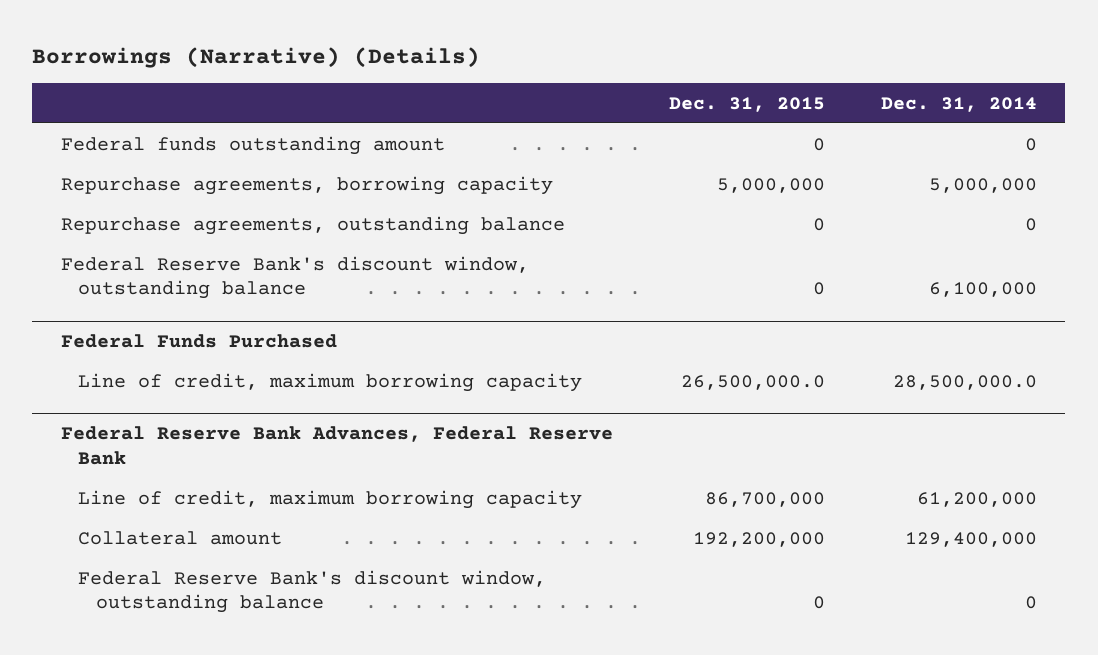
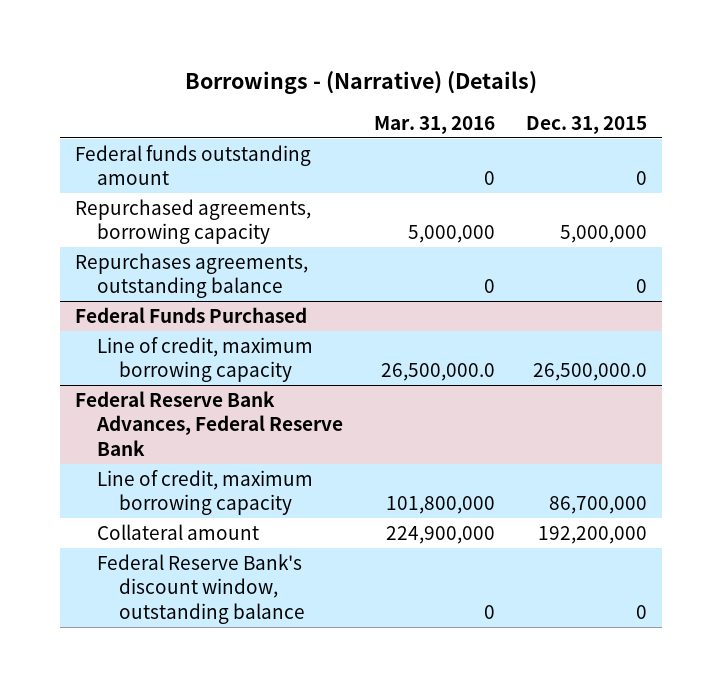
[32,47,481,69] Borrowings (Narrative) (Details) -> [184,71,537,95] Borrowings - (Narrative) (Details)
[881,96,1038,112] Dec. 31, 2014 -> none
none -> [373,115,495,134] Mar. 31, 2016
[60,255,529,300] Federal Reserve Bank's discount window, outstanding balance -> none
[60,175,553,195] Repurchase agreements, borrowing capacity -> [75,198,312,245] Repurchased agreements, borrowing capacity
[60,215,565,235] Repurchase agreements, outstanding balance -> [75,252,309,299] Repurchases agreements, outstanding balance

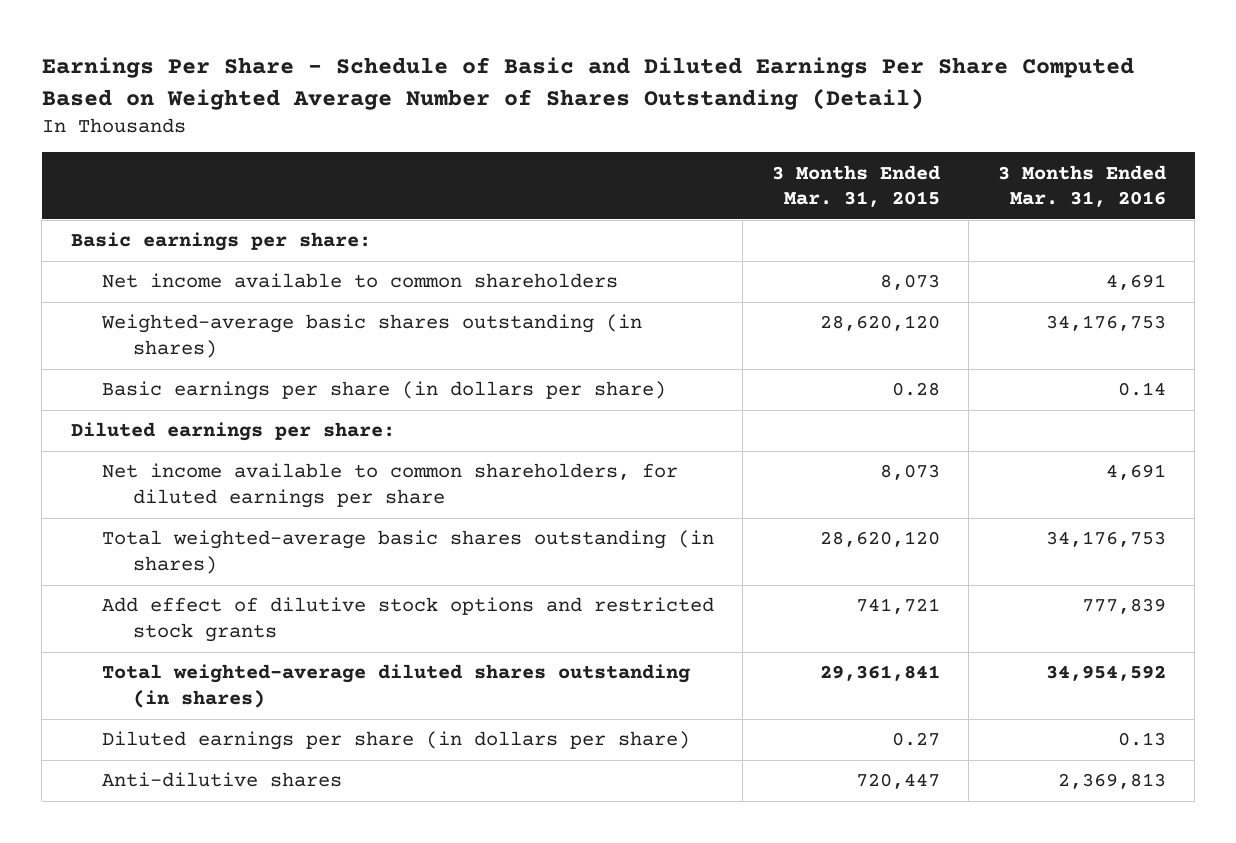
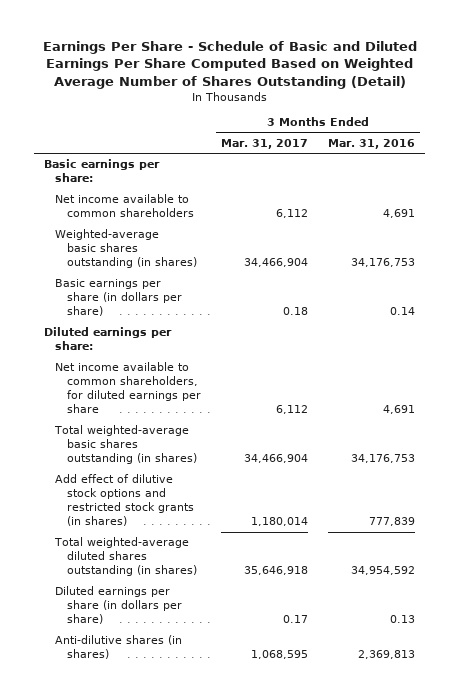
[771,164,940,208] 3 Months Ended Mar. 31, 2015 -> none
none -> [220,138,308,149] Mar. 31, 2017
[101,597,714,643] Add effect of dilutive stock options and restricted stock grants -> [55,474,194,527] Add effect of dilutive stock options and restricted stock grants (in shares)
[101,772,342,788] Anti-dilutive shares -> [55,635,183,660] Anti-dilutive shares (in shares)

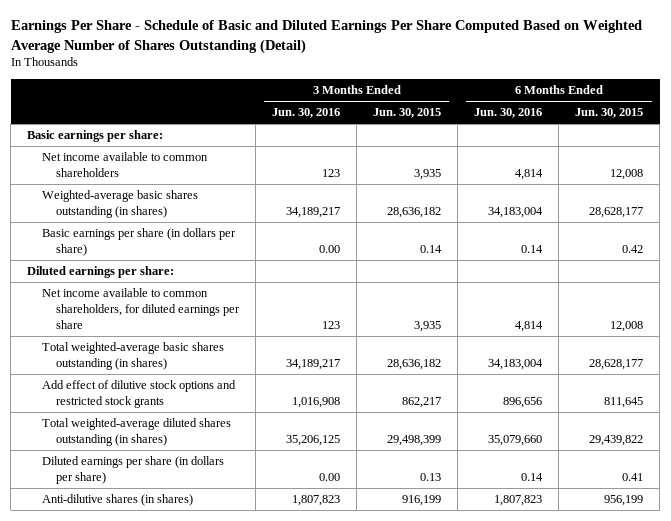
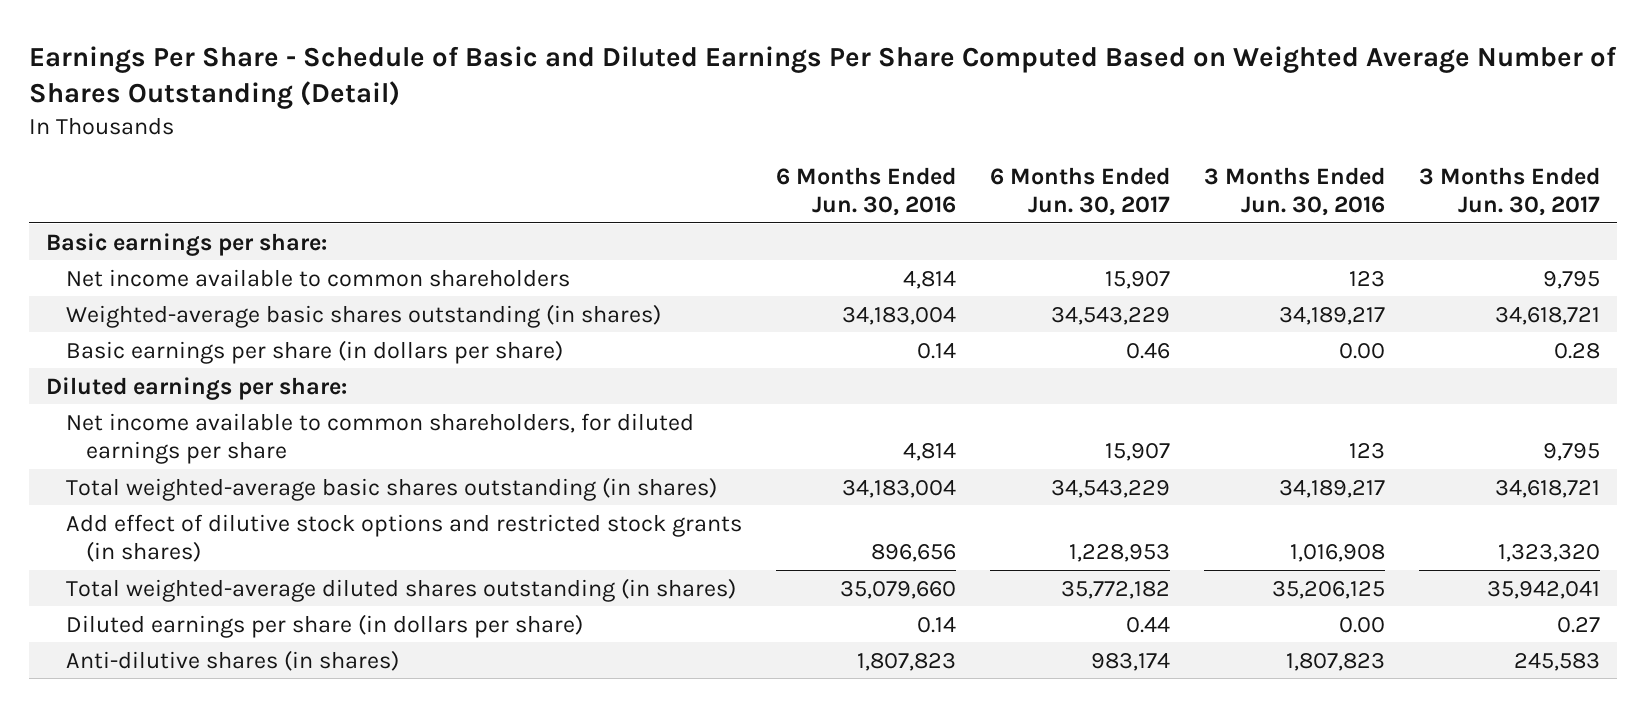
[373,108,442,119] Jun. 30, 2015 -> none
[575,108,644,119] Jun. 30, 2015 -> none
none -> [989,166,1170,217] 6 Months Ended Jun. 30, 2017
none -> [1418,166,1600,217] 3 Months Ended Jun. 30, 2017
[41,380,236,409] Add effect of dilutive stock options and restricted stock grants -> [66,513,743,562] Add effect of dilutive stock options and restricted stock grants (in shares)

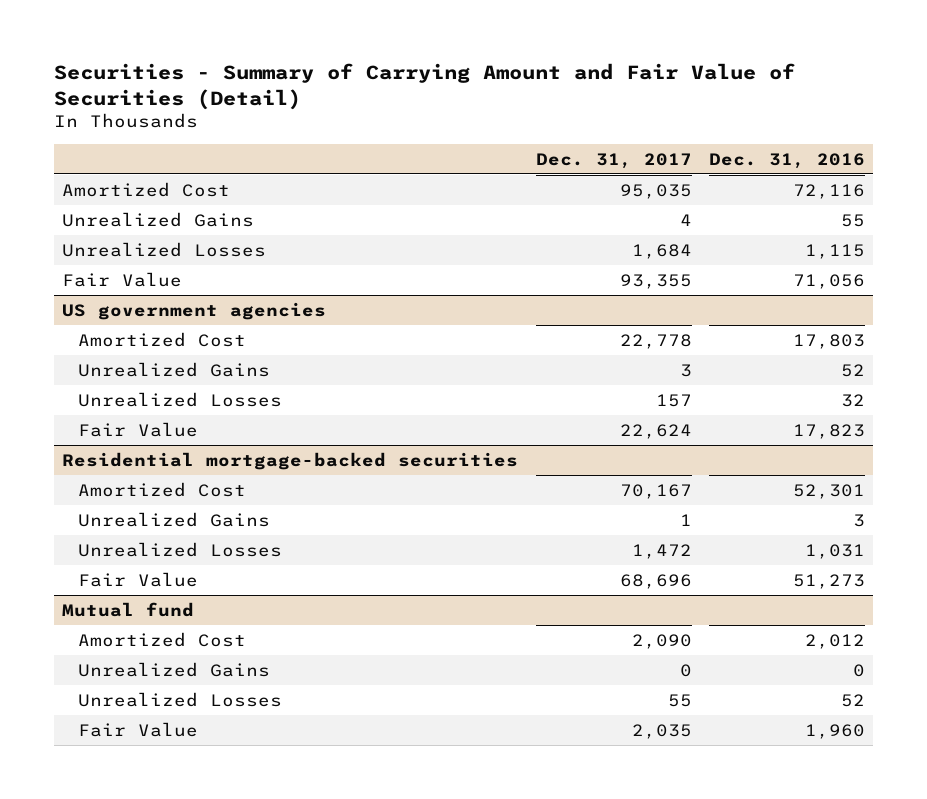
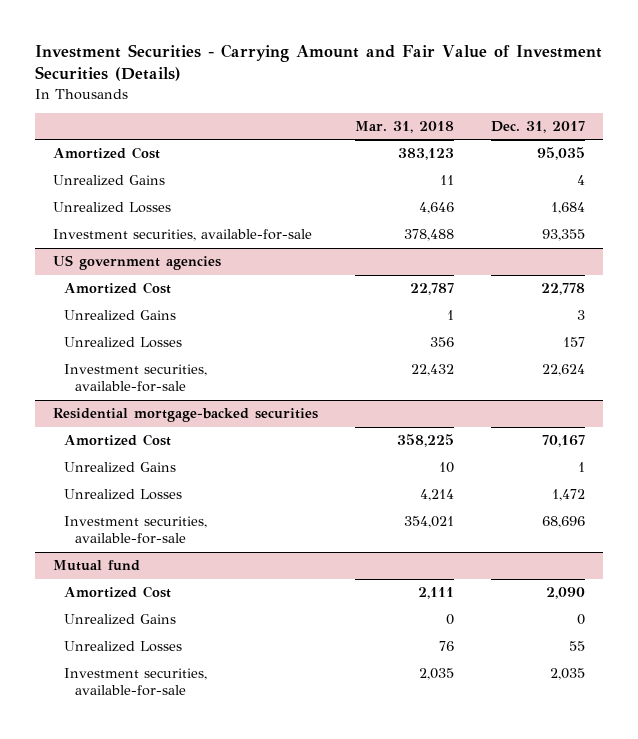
[53,63,795,110] Securities - Summary of Carrying Amount and Fair Value of Securities (Detail) -> [34,44,602,82] Investment Securities - Carrying Amount and Fair Value of Investment Securities (Details)
[708,152,865,169] Dec. 31, 2016 -> none
none -> [354,121,454,134] Mar. 31, 2018
[62,271,183,287] Fair Value -> [53,229,313,242] Investment securities, available-for-sale
[78,421,199,437] Fair Value -> [64,364,208,393] Investment securities, available-for-sale
[78,571,199,587] Fair Value -> [64,516,208,545] Investment securities, available-for-sale
[78,721,199,737] Fair Value -> [64,668,208,697] Investment securities, available-for-sale

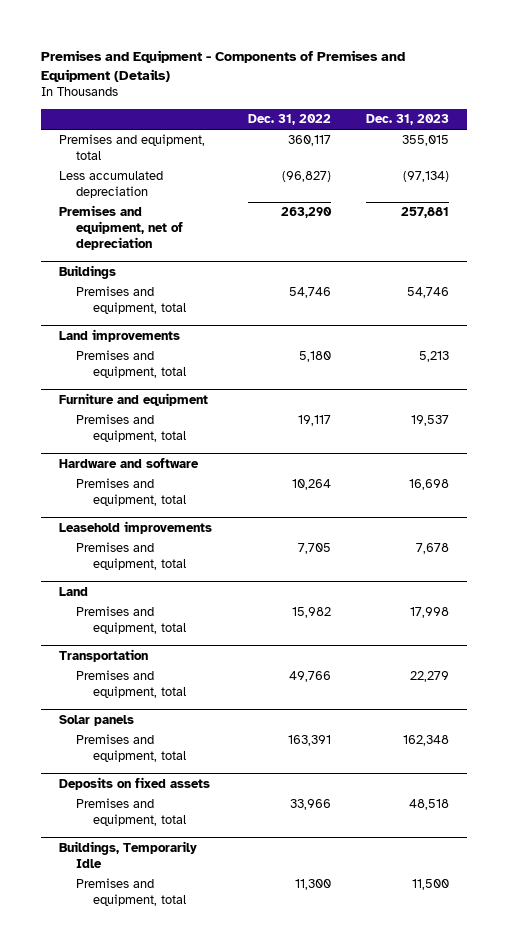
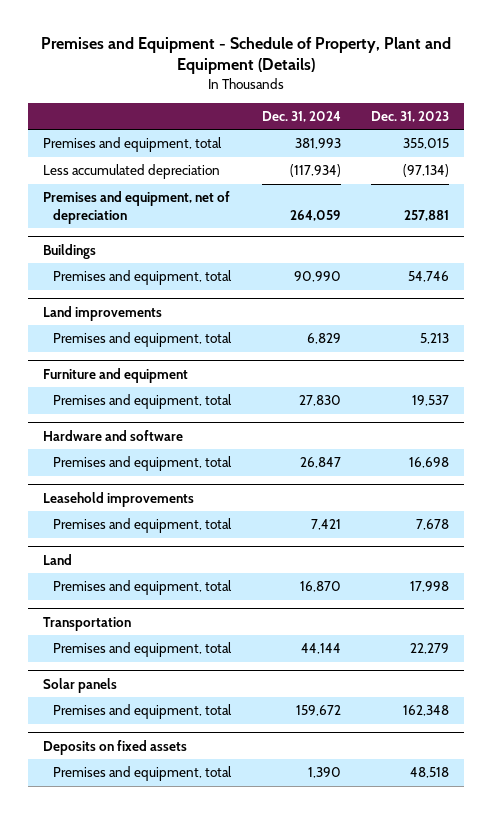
[41,49,406,82] Premises and Equipment - Components of Premises and Equipment (Details) -> [41,37,452,75] Premises and Equipment - Schedule of Property, Plant and Equipment (Details)
[247,114,331,126] Dec. 31, 2022 -> none
none -> [261,110,341,122] Dec. 31, 2024
[59,841,198,869] Buildings, Temporarily Idle -> none
[76,878,186,907] Premises and equipment, total -> none

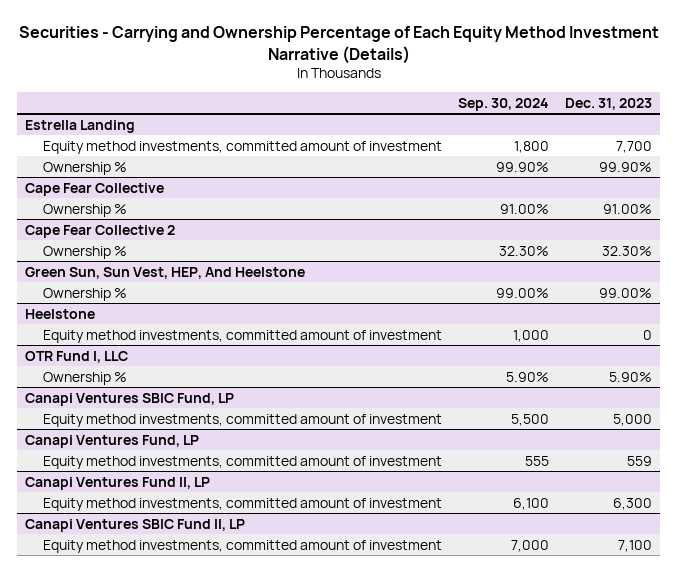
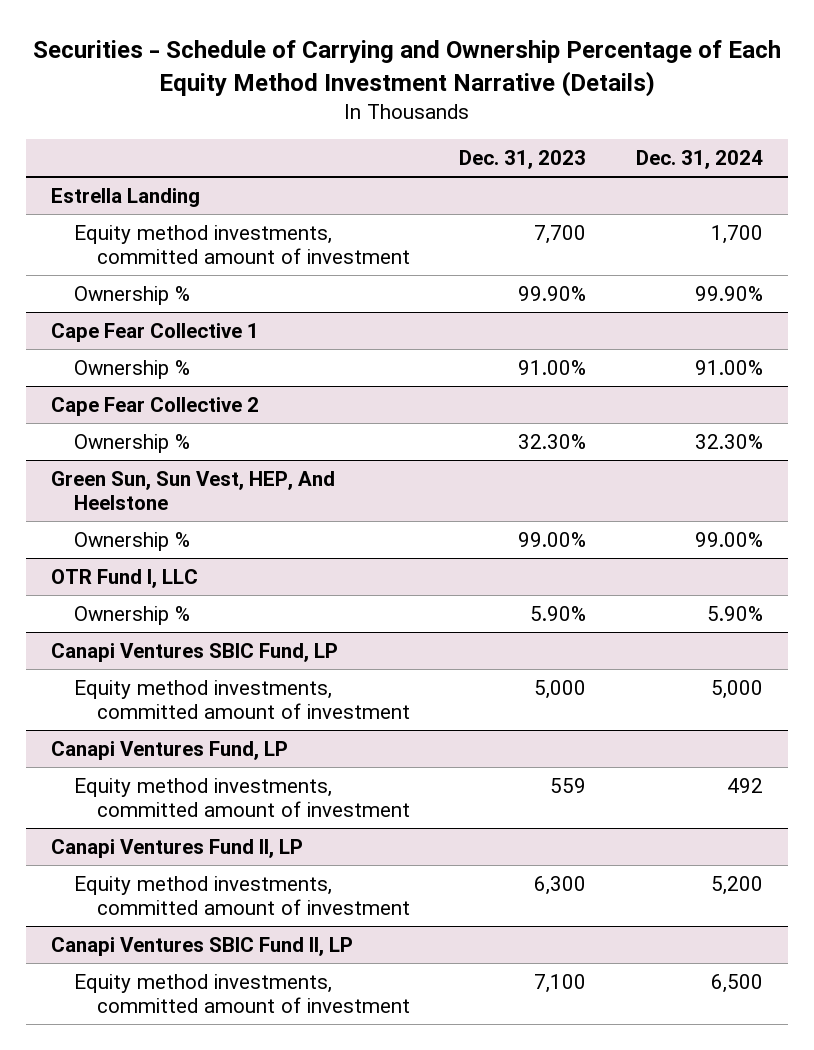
[18,26,659,64] Securities - Carrying and Ownership Percentage of Each Equity Method Investment Narrative (Details) -> [33,40,782,97] Securities - Schedule of Carrying and Ownership Percentage of Each Equity Method Investment Narrative (Details)
[458,97,550,111] Sep. 30, 2024 -> none
none -> [636,150,764,170] Dec. 31, 2024
[25,182,165,196] Cape Fear Collective -> [51,322,260,342] Cape Fear Collective 1
[25,308,96,319] Heelstone -> none
[42,329,442,343] Equity method investments, committed amount of investment -> none

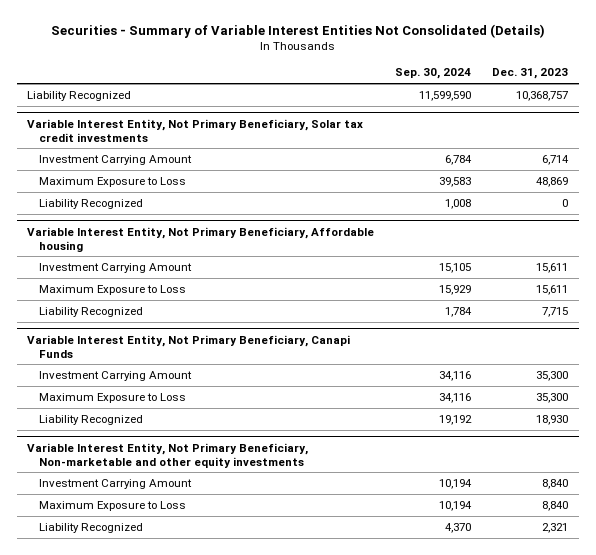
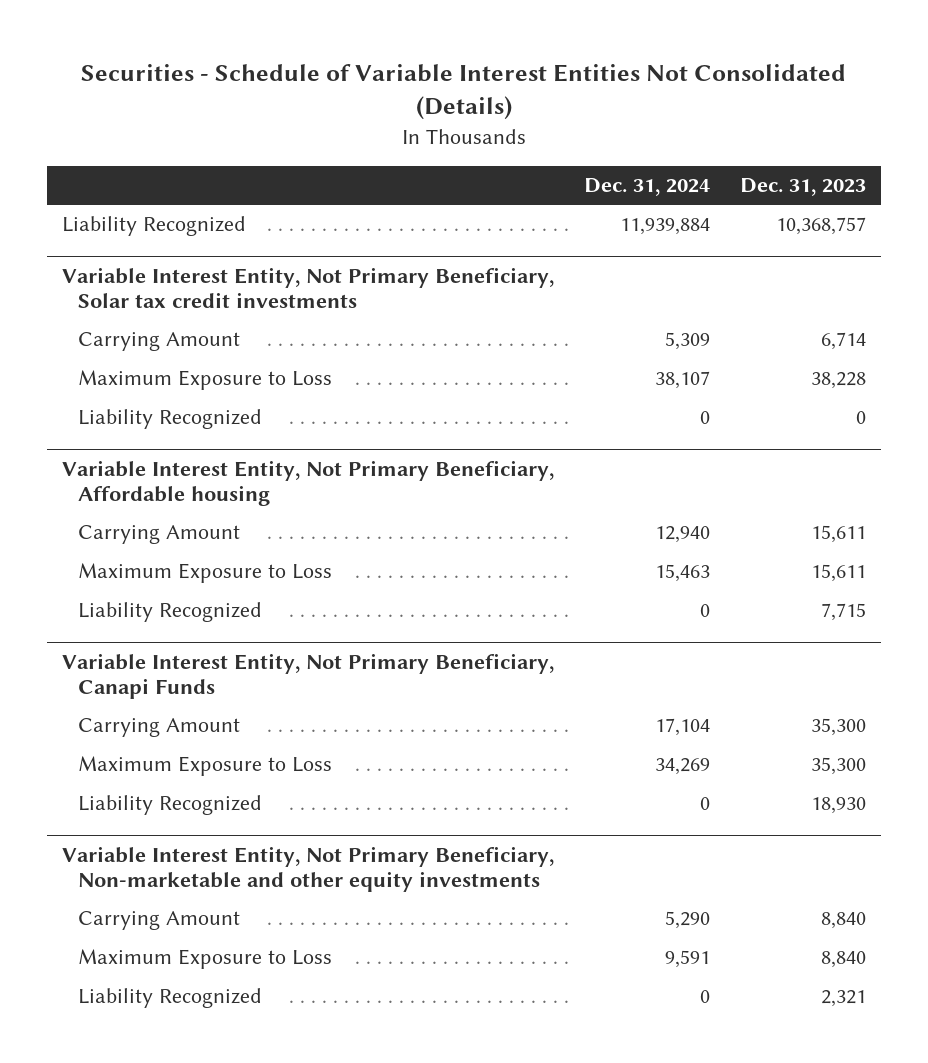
[50,23,545,38] Securities - Summary of Variable Interest Entities Not Consolidated (Details) -> [81,63,847,121] Securities - Schedule of Variable Interest Entities Not Consolidated (Details)
[395,68,472,80] Sep. 30, 2024 -> none
none -> [584,178,711,197] Dec. 31, 2024
[38,154,192,165] Investment Carrying Amount -> [77,332,240,352] Carrying Amount
[536,176,569,187] 48,869 -> [811,372,867,390] 38,228
[38,262,192,273] Investment Carrying Amount -> [77,525,240,545] Carrying Amount
[38,370,192,381] Investment Carrying Amount -> [77,718,240,738] Carrying Amount
[38,478,192,489] Investment Carrying Amount -> [77,911,240,931] Carrying Amount

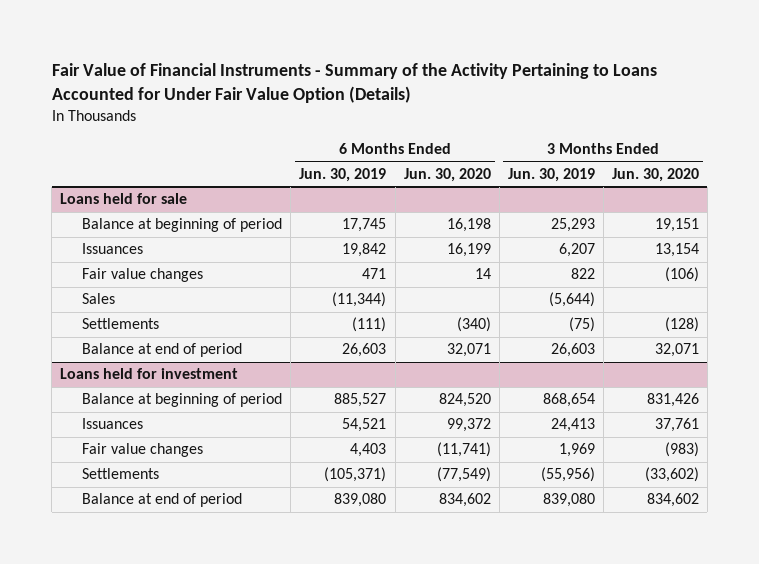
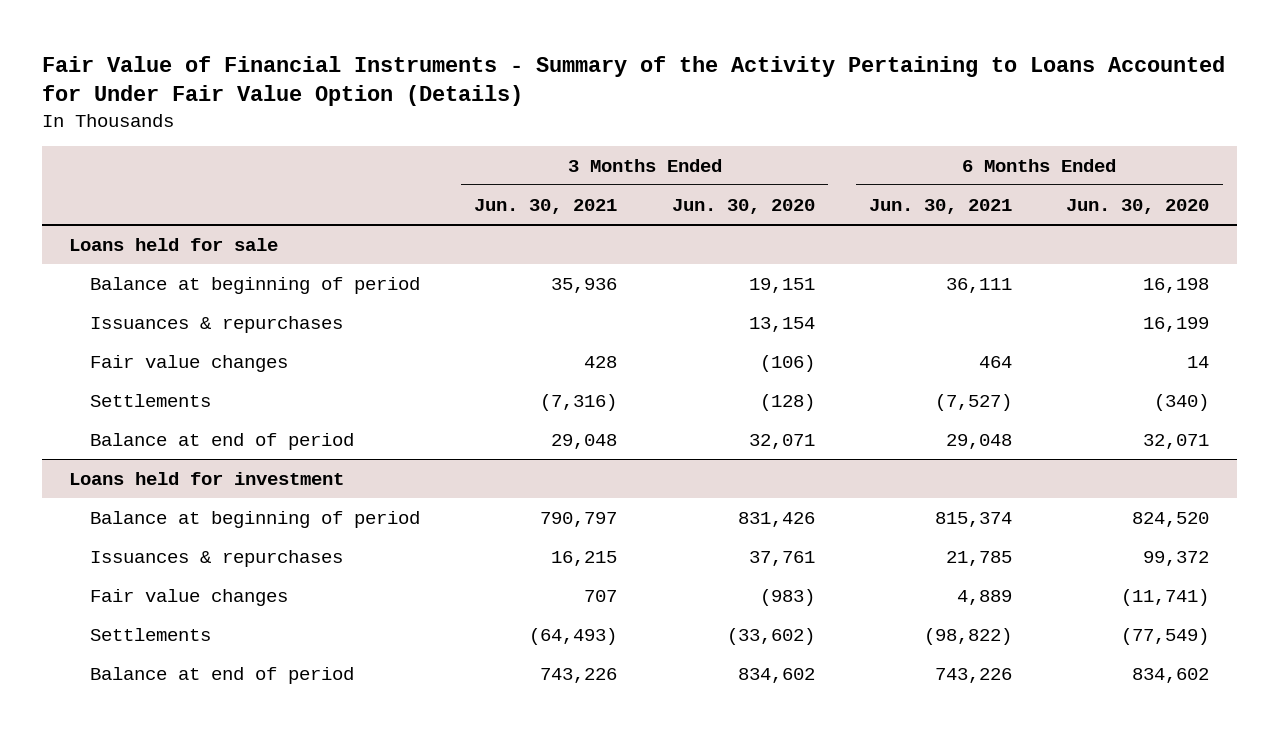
[299,167,387,182] Jun. 30, 2019 -> none
[507,167,595,182] Jun. 30, 2019 -> none
none -> [474,198,618,214] Jun. 30, 2021
none -> [869,198,1013,214] Jun. 30, 2021
[82,243,144,255] Issuances -> [90,315,344,333] Issuances & repurchases
[82,293,116,305] Sales -> none
[82,418,144,430] Issuances -> [90,549,344,567] Issuances & repurchases

